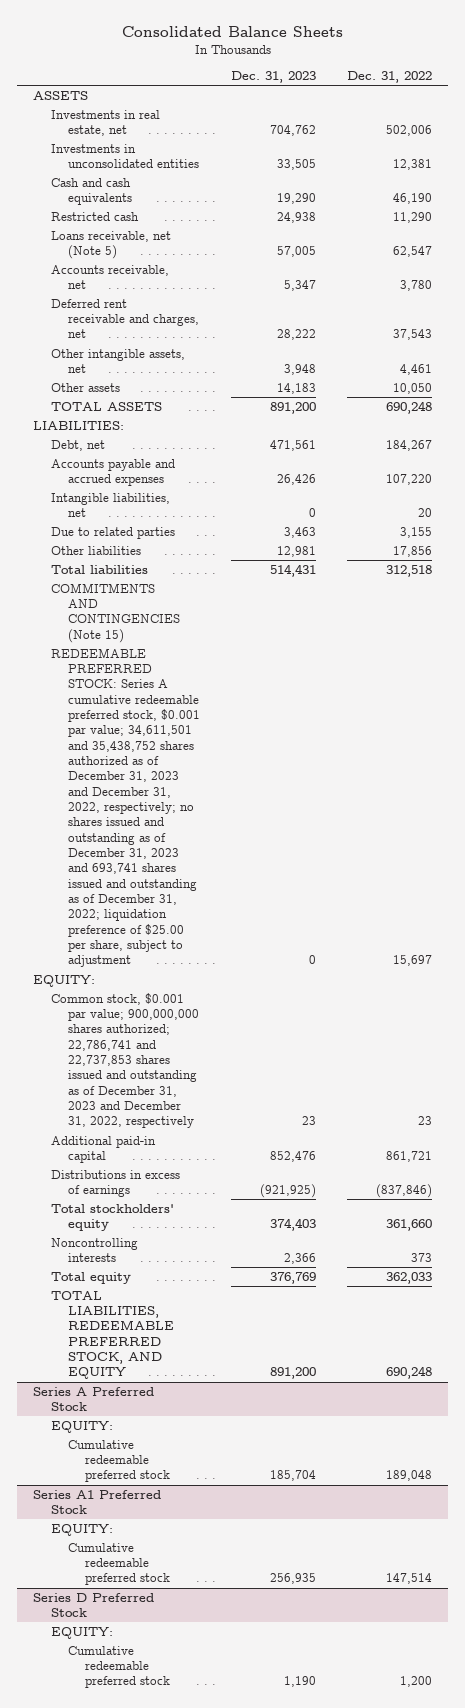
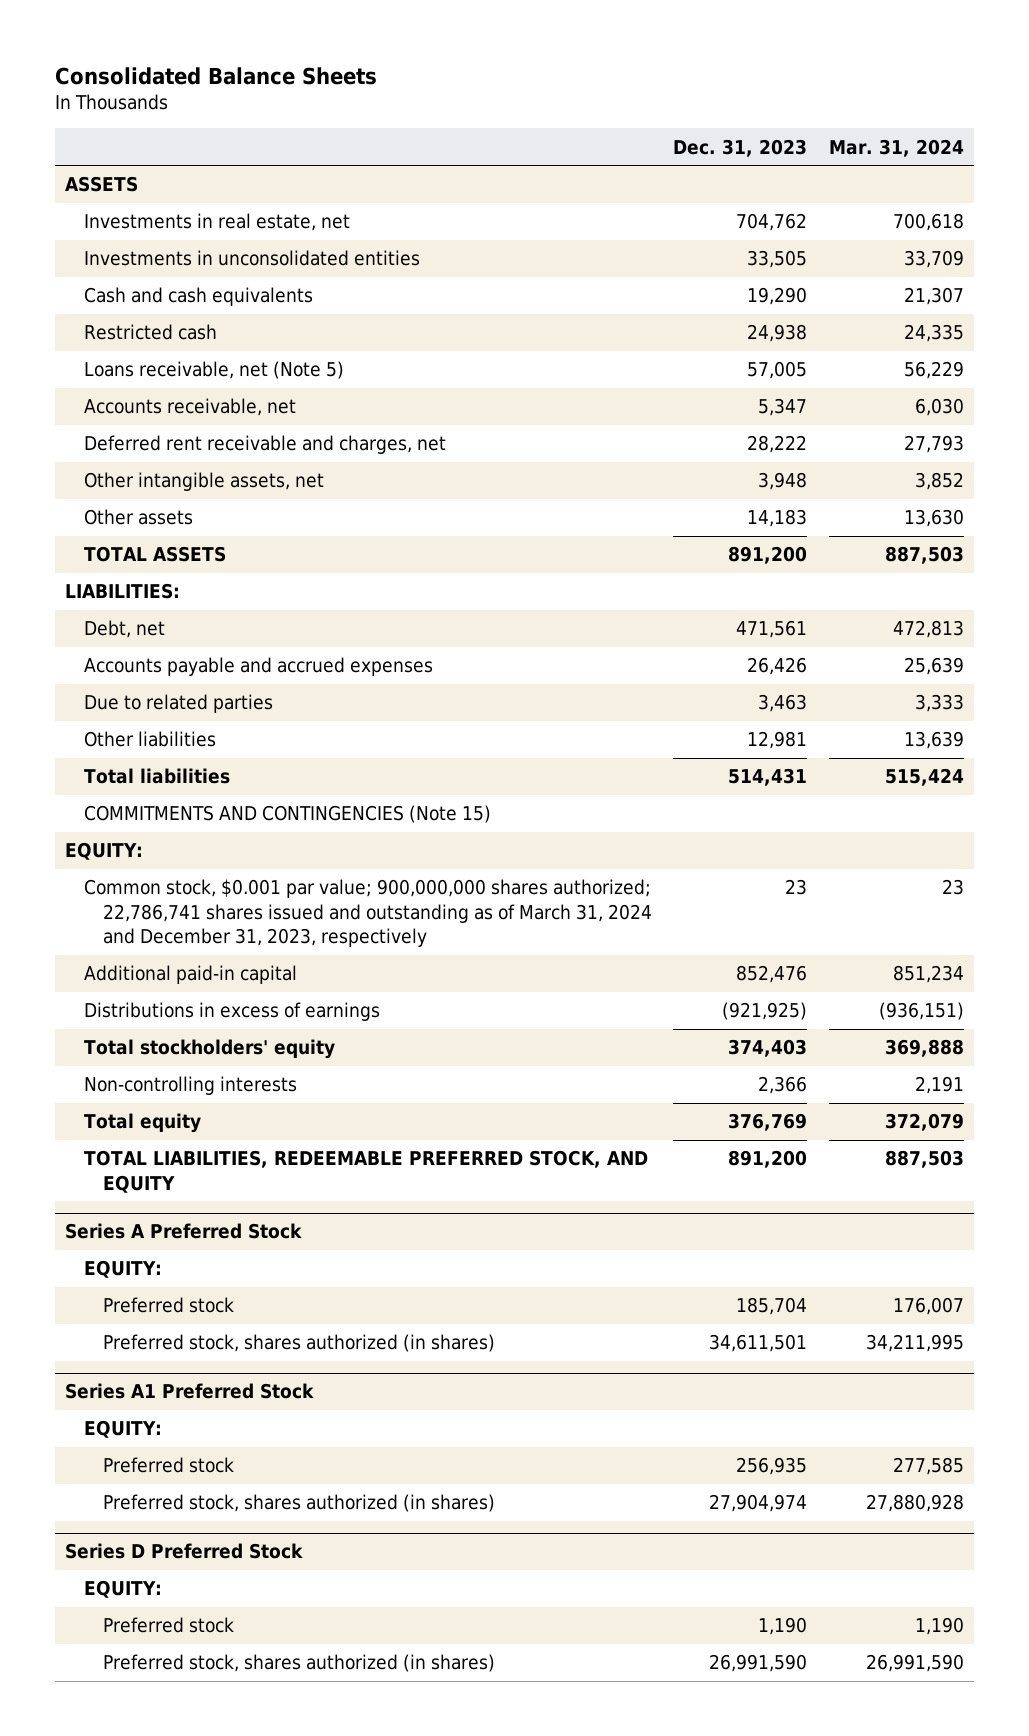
[347,71,433,84] Dec. 31, 2022 -> none
none -> [828,138,964,157] Mar. 31, 2024
[50,492,170,518] Intangible liabilities, net -> none
[50,647,200,968] REDEEMABLE PREFERRED STOCK: Series A cumulative redeemable preferred stock, $0.001 par value; 34,611,501 and 35,438,752 shares authorized as of December 31, 2023 and December 31, 2022, respectively; no shares issued and outstanding as of December 31, 2023 and 693,741 shares issued and outstanding as of December 31, 2022; liquidation preference of $25.00 per share, subject to adjustment -> none
[50,992,199,1129] Common stock, $0.001 par value; 900,000,000 shares authorized; 22,786,741 and 22,737,853 shares issued and outstanding as of December 31, 2023 and December 31, 2022, respectively -> [84,879,653,948] Common stock, $0.001 par value; 900,000,000 shares authorized; 22,786,741 shares issued and outstanding as of March 31, 2024 and December 31, 2023, respectively
[50,1237,138,1263] Noncontrolling interests -> [84,1076,298,1096] Non-controlling interests
[67,1439,171,1483] Cumulative redeemable preferred stock -> [103,1297,235,1314] Preferred stock
none -> [103,1334,496,1353] Preferred stock, shares authorized (in shares)
[67,1542,171,1586] Cumulative redeemable preferred stock -> [103,1457,235,1474] Preferred stock
none -> [103,1494,496,1513] Preferred stock, shares authorized (in shares)
[67,1645,171,1689] Cumulative redeemable preferred stock -> [103,1617,235,1634] Preferred stock
none -> [103,1654,496,1673] Preferred stock, shares authorized (in shares)

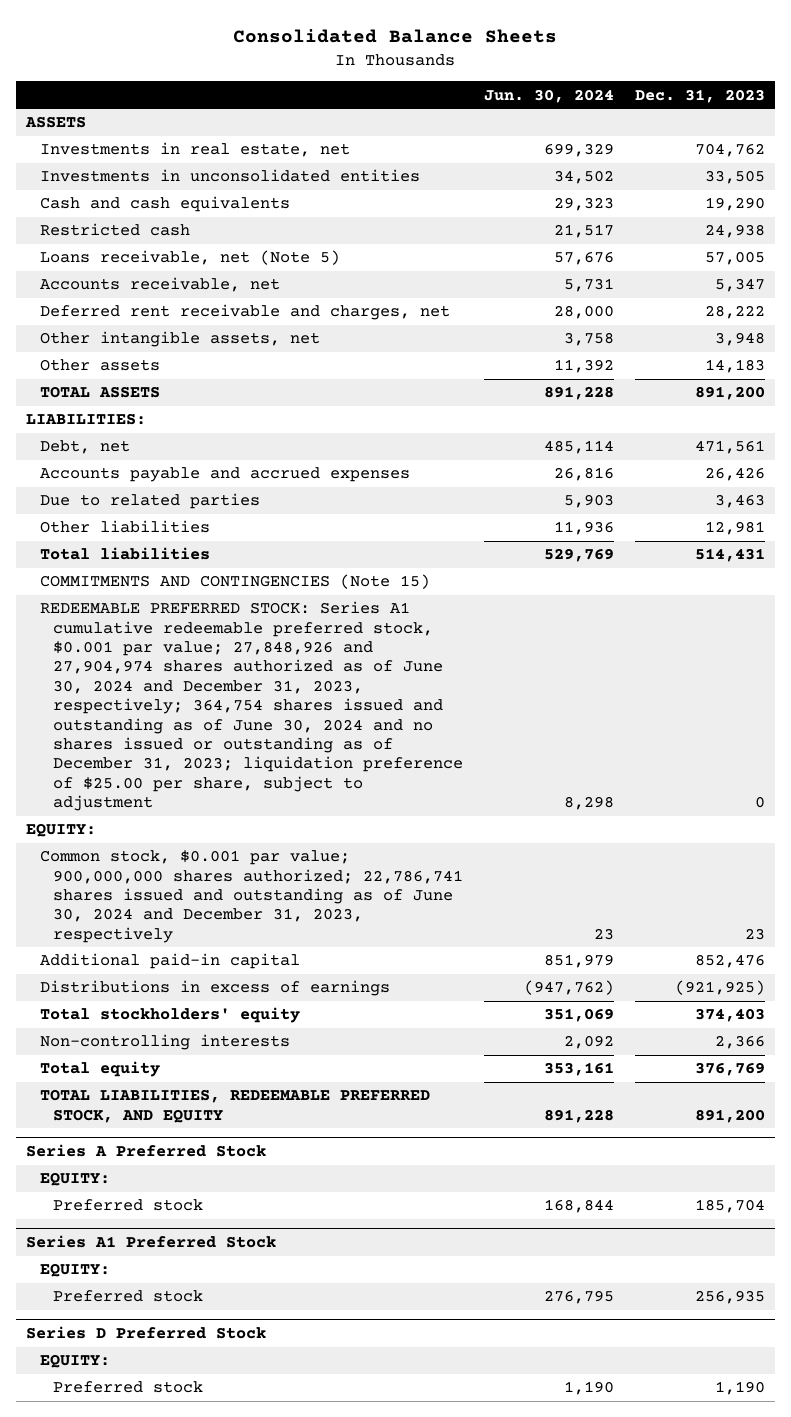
[828,138,964,157] Mar. 31, 2024 -> none
none -> [484,88,615,103] Jun. 30, 2024
none -> [39,601,464,812] REDEEMABLE PREFERRED STOCK: Series A1 cumulative redeemable preferred stock, $0.001 par value; 27,848,926 and 27,904,974 shares authorized as of June 30, 2024 and December 31, 2023, respectively; 364,754 shares issued and outstanding as of June 30, 2024 and no shares issued or outstanding as of December 31, 2023; liquidation preference of $25.00 per share, subject to adjustment
[84,879,653,948] Common stock, $0.001 par value; 900,000,000 shares authorized; 22,786,741 shares issued and outstanding as of March 31, 2024 and December 31, 2023, respectively -> [39,850,464,943] Common stock, $0.001 par value; 900,000,000 shares authorized; 22,786,741 shares issued and outstanding as of June 30, 2024 and December 31, 2023, respectively
[103,1334,496,1353] Preferred stock, shares authorized (in shares) -> none
[103,1494,496,1513] Preferred stock, shares authorized (in shares) -> none
[103,1654,496,1673] Preferred stock, shares authorized (in shares) -> none

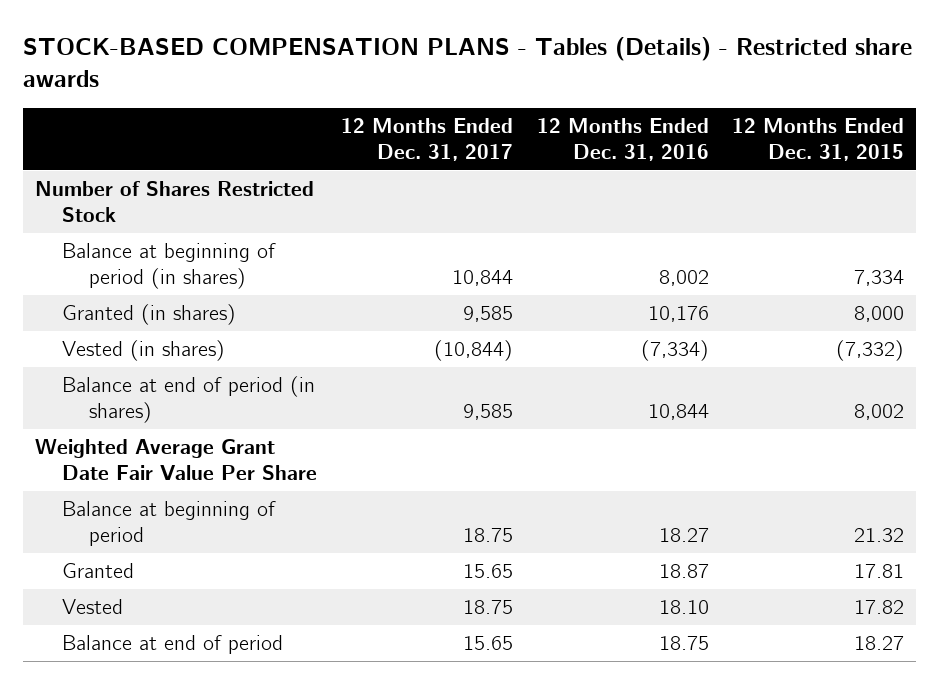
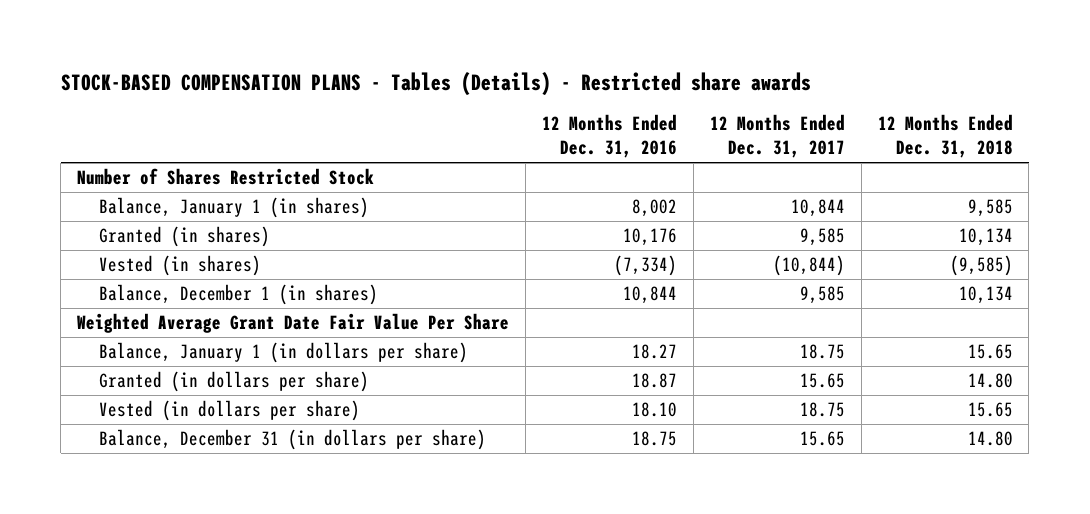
[732,117,905,161] 12 Months Ended Dec. 31, 2015 -> none
none -> [877,114,1013,159] 12 Months Ended Dec. 31, 2018
[62,243,277,290] Balance at beginning of period (in shares) -> [98,197,369,219] Balance, January 1 (in shares)
[62,376,316,424] Balance at end of period (in shares) -> [98,284,378,306] Balance, December 1 (in shares)
[62,501,277,547] Balance at beginning of period -> [98,342,468,364] Balance, January 1 (in dollars per share)
[62,563,135,579] Granted -> [98,371,369,393] Granted (in dollars per share)
[62,599,124,615] Vested -> [98,400,360,422] Vested (in dollars per share)
[62,635,284,655] Balance at end of period -> [98,429,486,451] Balance, December 31 (in dollars per share)

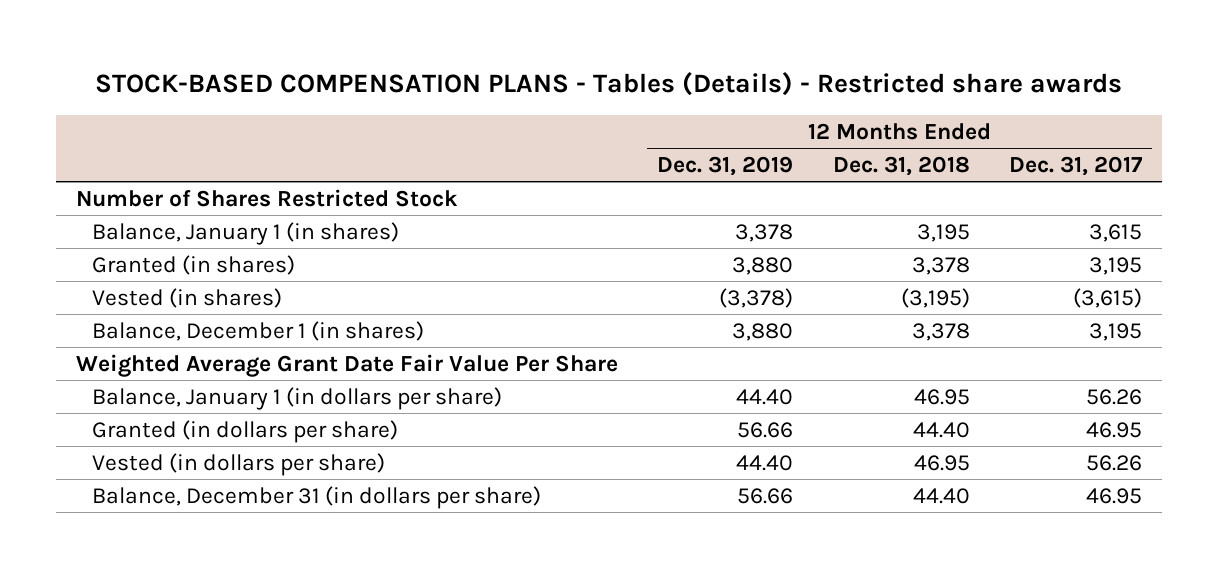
[541,114,677,159] 12 Months Ended Dec. 31, 2016 -> none
none -> [657,156,794,177] Dec. 31, 2019
[790,199,845,218] 10,844 -> [1089,223,1143,242] 3,615
[967,199,1013,218] 9,585 -> [916,223,970,242] 3,195
[799,228,845,247] 9,585 -> [1089,256,1143,275] 3,195
[958,228,1013,247] 10,134 -> [911,256,970,275] 3,378
[772,255,845,277] (10,844) -> [1073,287,1143,308] (3,615)
[949,255,1013,277] (9,585) -> [900,287,970,308] (3,195)
[799,286,845,305] 9,585 -> [1089,322,1143,341] 3,195
[958,286,1013,305] 10,134 -> [911,322,970,341] 3,378
[799,344,845,360] 18.75 -> [1086,388,1143,405] 56.26
[967,344,1013,360] 15.65 -> [913,388,970,405] 46.95
[799,373,845,389] 15.65 -> [1086,421,1143,438] 46.95
[967,373,1013,389] 14.80 -> [912,421,970,438] 44.40
[799,402,845,418] 18.75 -> [1086,454,1143,471] 56.26
[967,402,1013,418] 15.65 -> [913,454,970,471] 46.95
[799,431,845,447] 15.65 -> [1086,487,1143,504] 46.95
[967,431,1013,447] 14.80 -> [912,487,970,504] 44.40

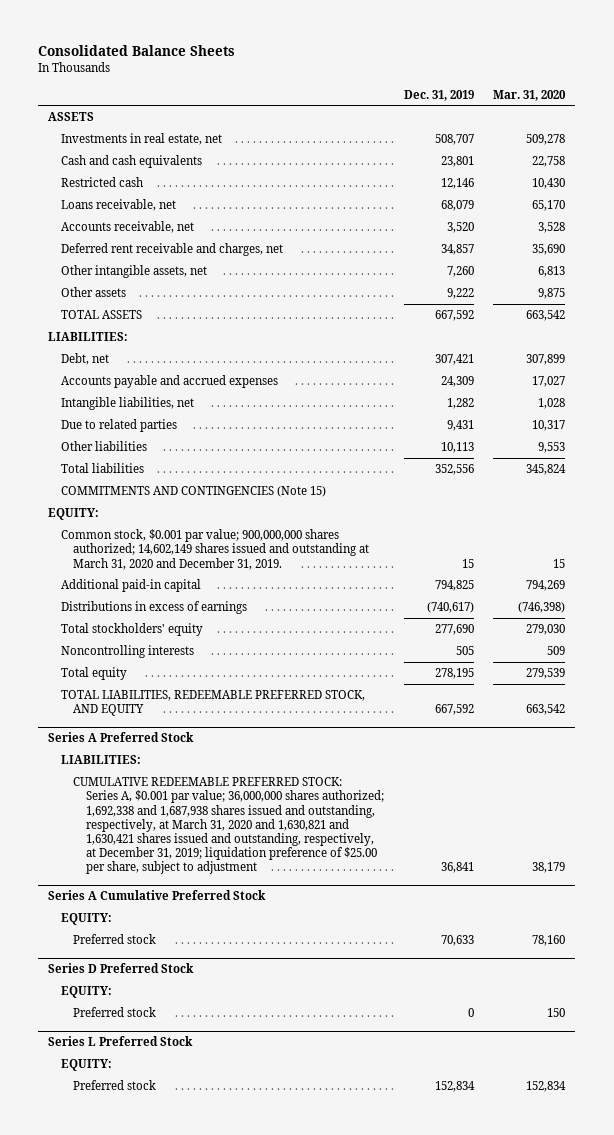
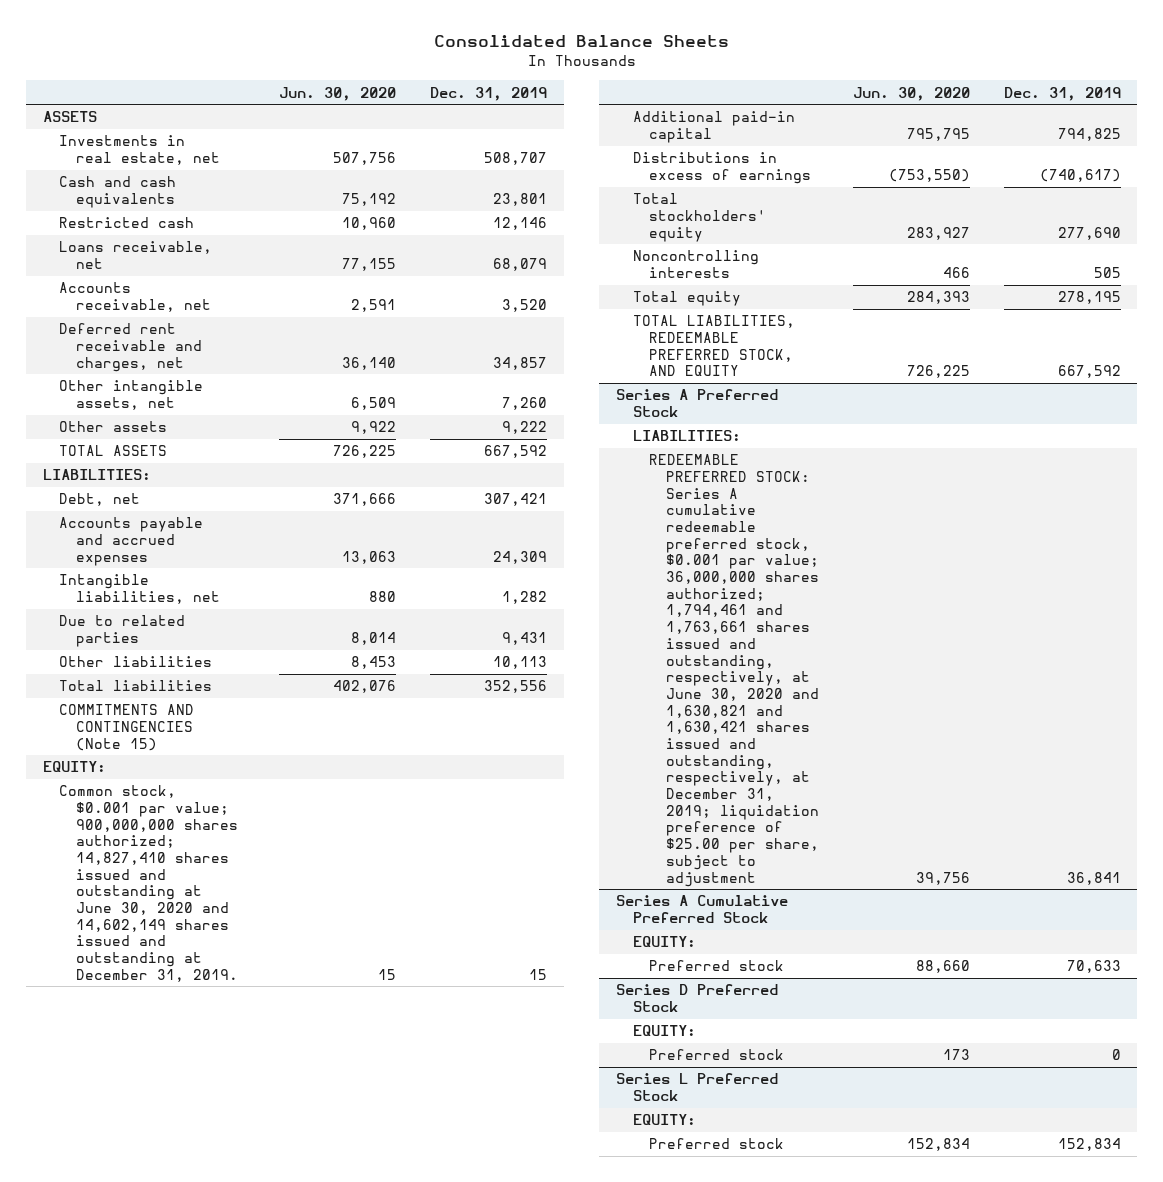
[493,89,567,101] Mar. 31, 2020 -> none
none -> [279,86,397,101] Jun. 30, 2020
[60,529,370,570] Common stock, $0.001 par value; 900,000,000 shares authorized; 14,602,149 shares issued and outstanding at March 31, 2020 and December 31, 2019. -> [59,785,238,982] Common stock, $0.001 par value; 900,000,000 shares authorized; 14,827,410 shares issued and outstanding at June 30, 2020 and 14,602,149 shares issued and outstanding at December 31, 2019.
[73,777,384,875] CUMULATIVE REDEEMABLE PREFERRED STOCK: Series A, $0.001 par value; 36,000,000 shares authorized; 1,692,338 and 1,687,938 shares issued and outstanding, respectively, at March 31, 2020 and 1,630,821 and 1,630,421 shares issued and outstanding, respectively, at December 31, 2019; liquidation preference of $25.00 per share, subject to adjustment -> [649,454,820,887] REDEEMABLE PREFERRED STOCK: Series A cumulative redeemable preferred stock, $0.001 par value; 36,000,000 shares authorized; 1,794,461 and 1,763,661 shares issued and outstanding, respectively, at June 30, 2020 and 1,630,821 and 1,630,421 shares issued and outstanding, respectively, at December 31, 2019; liquidation preference of $25.00 per share, subject to adjustment

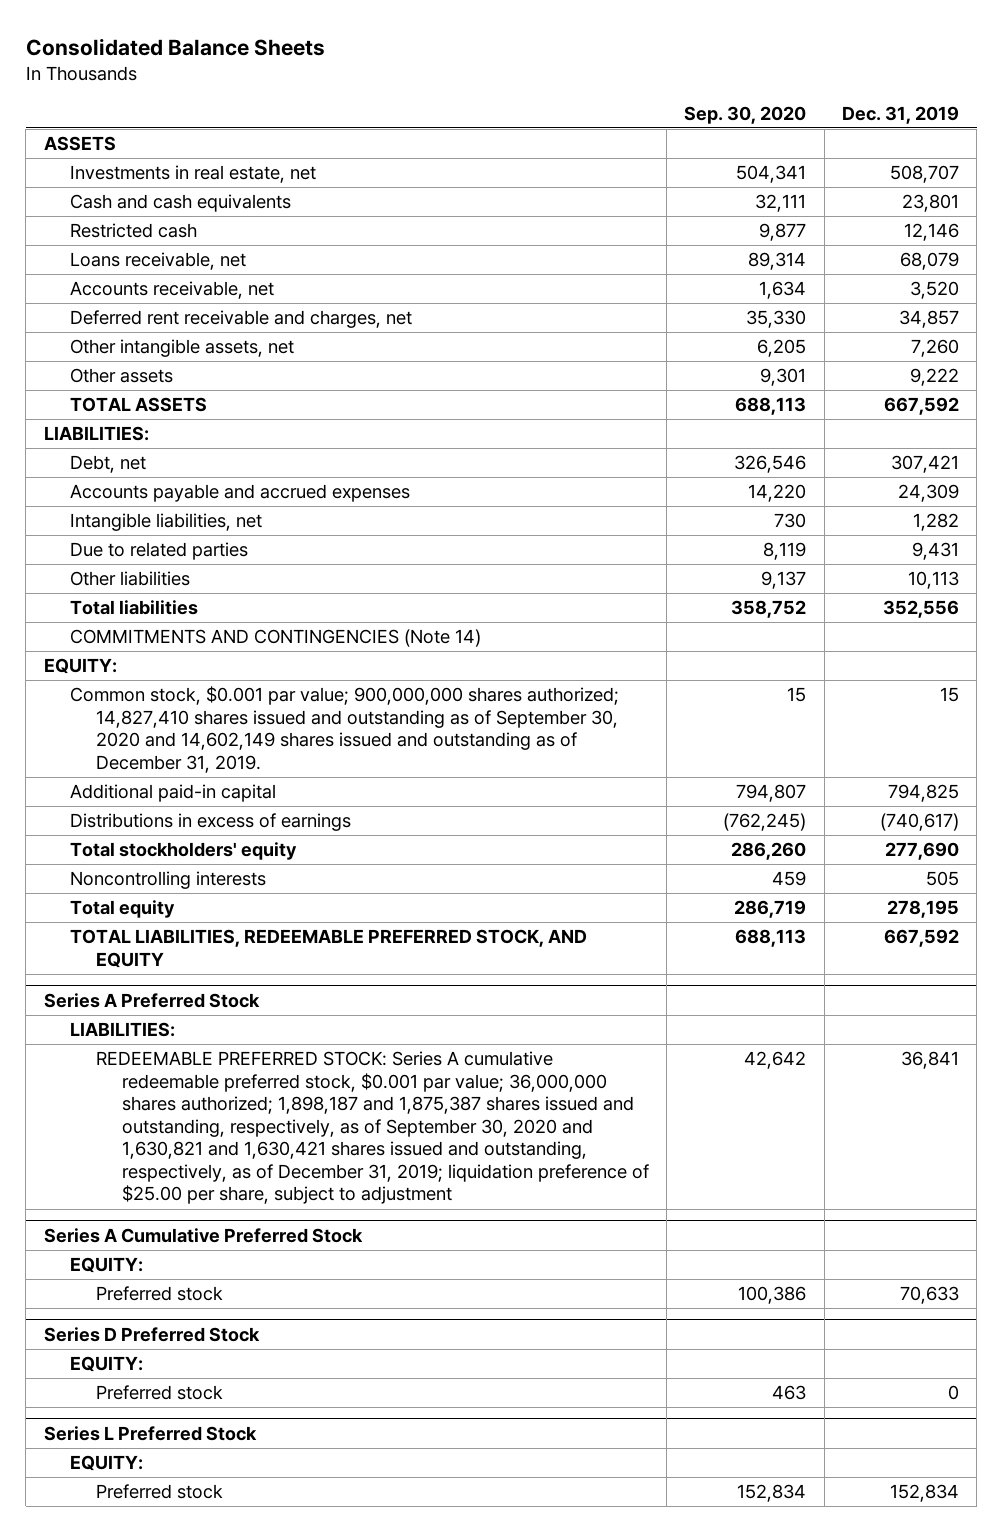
[279,86,397,101] Jun. 30, 2020 -> none
none -> [684,105,807,124] Sep. 30, 2020
[59,704,195,751] COMMITMENTS AND CONTINGENCIES (Note 15) -> [69,629,481,648] COMMITMENTS AND CONTINGENCIES (Note 14)
[59,785,238,982] Common stock, $0.001 par value; 900,000,000 shares authorized; 14,827,410 shares issued and outstanding at June 30, 2020 and 14,602,149 shares issued and outstanding at December 31, 2019. -> [69,686,619,773] Common stock, $0.001 par value; 900,000,000 shares authorized; 14,827,410 shares issued and outstanding as of September 30, 2020 and 14,602,149 shares issued and outstanding as of December 31, 2019.
[649,454,820,887] REDEEMABLE PREFERRED STOCK: Series A cumulative redeemable preferred stock, $0.001 par value; 36,000,000 shares authorized; 1,794,461 and 1,763,661 shares issued and outstanding, respectively, at June 30, 2020 and 1,630,821 and 1,630,421 shares issued and outstanding, respectively, at December 31, 2019; liquidation preference of $25.00 per share, subject to adjustment -> [95,1051,649,1205] REDEEMABLE PREFERRED STOCK: Series A cumulative redeemable preferred stock, $0.001 par value; 36,000,000 shares authorized; 1,898,187 and 1,875,387 shares issued and outstanding, respectively, as of September 30, 2020 and 1,630,821 and 1,630,421 shares issued and outstanding, respectively, as of December 31, 2019; liquidation preference of $25.00 per share, subject to adjustment

